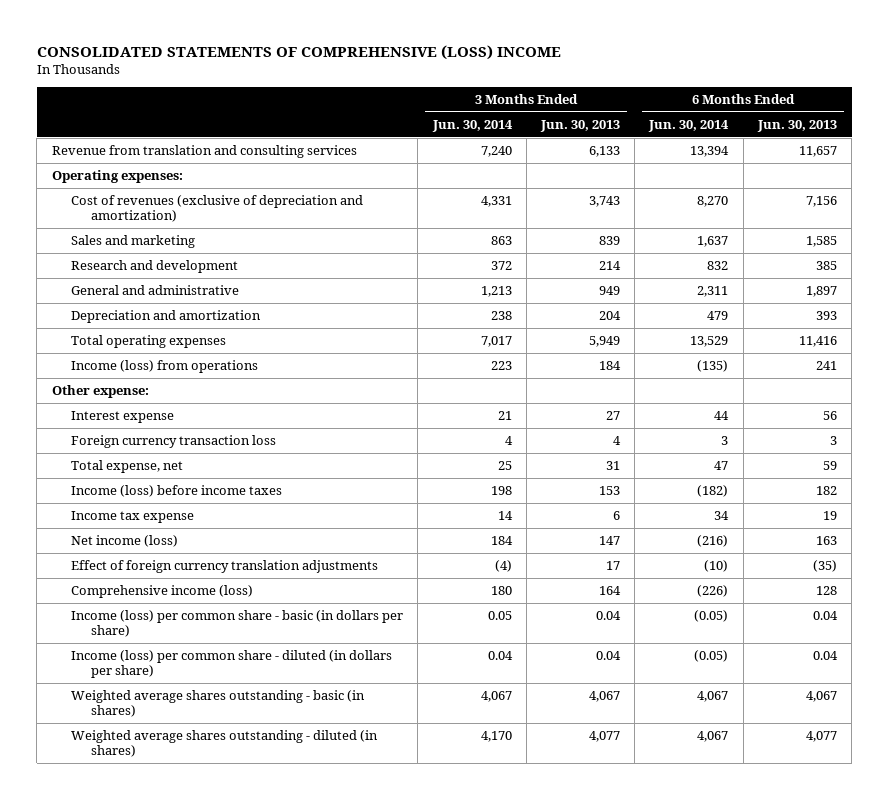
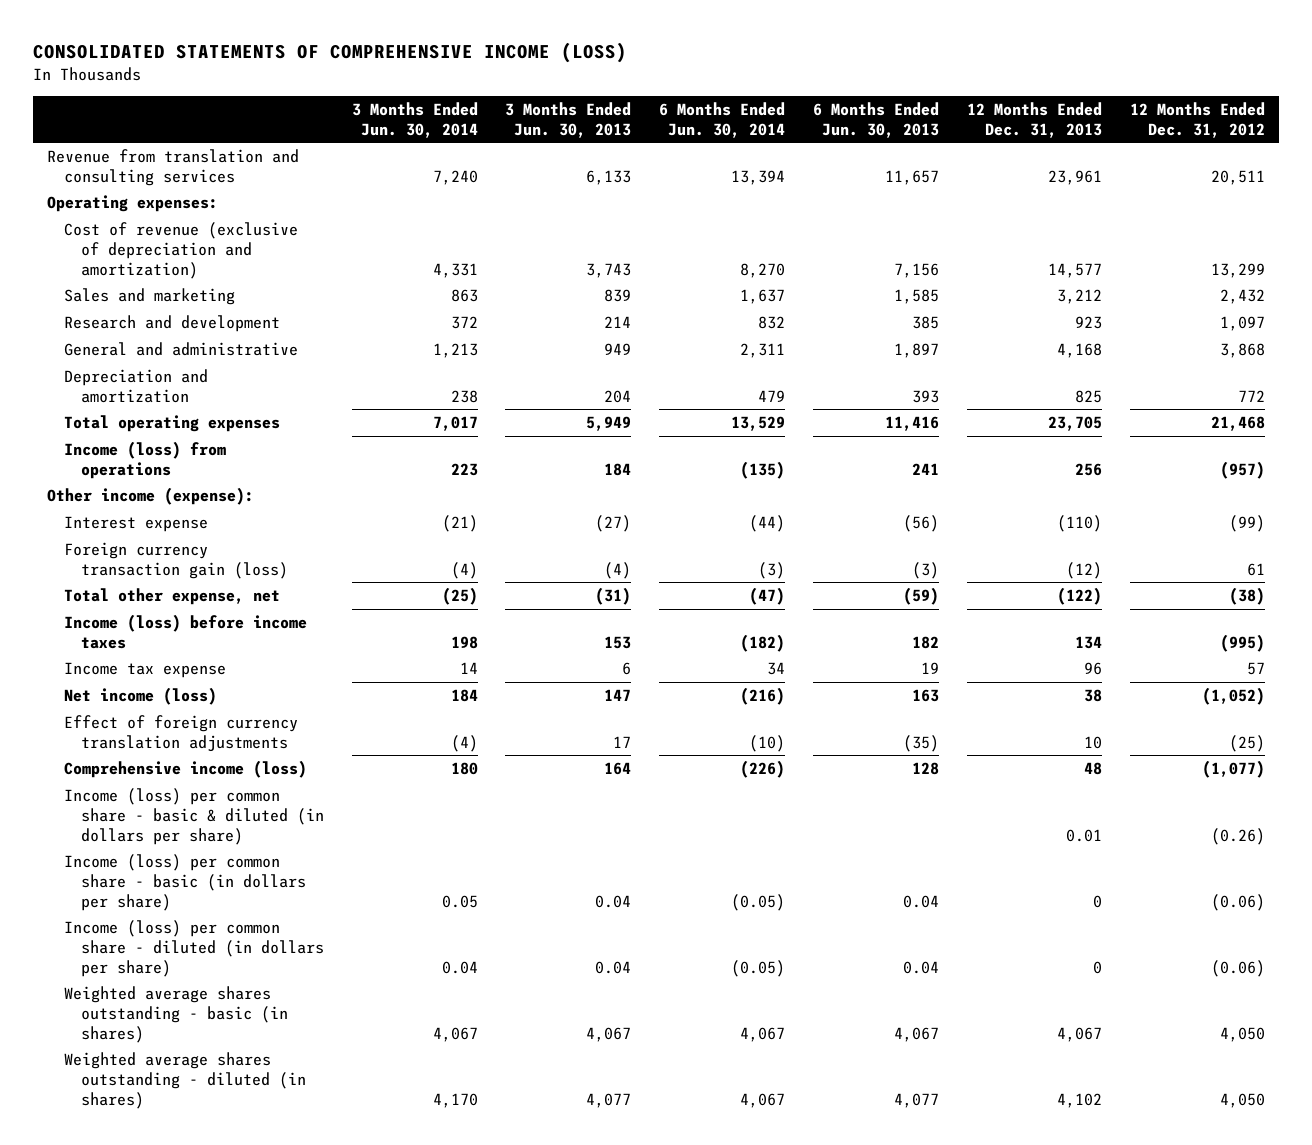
[36,44,561,60] CONSOLIDATED STATEMENTS OF COMPREHENSIVE (LOSS) INCOME -> [33,42,628,64] CONSOLIDATED STATEMENTS OF COMPREHENSIVE INCOME (LOSS)
none -> [966,101,1102,138] 12 Months Ended Dec. 31, 2013
none -> [1129,101,1265,138] 12 Months Ended Dec. 31, 2012
[71,195,364,223] Cost of revenues (exclusive of depreciation and amortization) -> [63,221,298,279] Cost of revenue (exclusive of depreciation and amortization)
[51,385,149,399] Other expense: -> [47,486,255,505] Other income (expense):
[497,411,512,421] 21 -> [441,514,478,532] (21)
[605,411,620,421] 27 -> [595,514,632,532] (27)
[714,411,730,421] 44 -> [749,514,786,532] (44)
[822,411,837,421] 56 -> [903,514,940,532] (56)
[71,435,277,449] Foreign currency transaction loss -> [63,541,288,579] Foreign currency transaction gain (loss)
[504,436,513,446] 4 -> [450,561,478,579] (4)
[612,436,621,446] 4 -> [604,561,632,579] (4)
[721,436,729,446] 3 -> [758,561,786,579] (3)
[829,436,837,446] 3 -> [912,561,940,579] (3)
[71,460,184,474] Total expense, net -> [63,587,280,605] Total other expense, net
[497,461,512,471] 25 -> [441,586,478,605] (25)
[605,461,620,471] 31 -> [595,586,632,605] (31)
[714,461,729,471] 47 -> [749,586,786,605] (47)
[822,461,837,471] 59 -> [903,586,940,605] (59)
none -> [63,787,324,845] Income (loss) per common share - basic & diluted (in dollars per share)

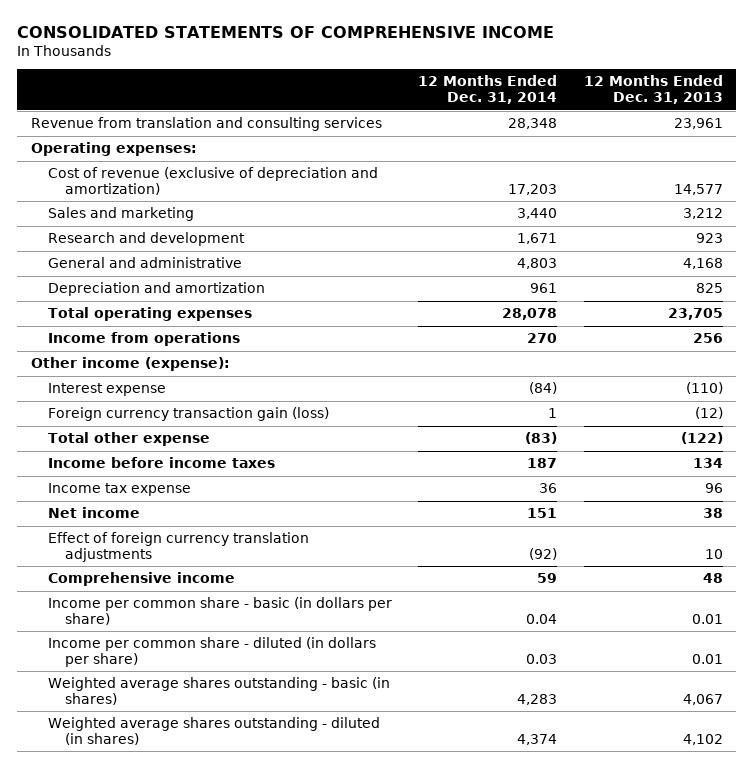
[33,42,628,64] CONSOLIDATED STATEMENTS OF COMPREHENSIVE INCOME (LOSS) -> [17,25,555,38] CONSOLIDATED STATEMENTS OF COMPREHENSIVE INCOME
[351,101,478,138] 3 Months Ended Jun. 30, 2014 -> none
[505,101,632,138] 3 Months Ended Jun. 30, 2013 -> none
[659,101,786,138] 6 Months Ended Jun. 30, 2014 -> none
[813,101,940,138] 6 Months Ended Jun. 30, 2013 -> none
[1129,101,1265,138] 12 Months Ended Dec. 31, 2012 -> none
none -> [418,75,558,105] 12 Months Ended Dec. 31, 2014
[63,440,226,479] Income (loss) from operations -> [47,332,240,347] Income from operations
[63,587,280,605] Total other expense, net -> [47,432,210,447] Total other expense
[63,613,307,649] Income (loss) before income taxes -> [47,457,275,469] Income before income taxes
[63,686,217,705] Net income (loss) -> [47,507,140,519] Net income
[63,787,324,845] Income (loss) per common share - basic & diluted (in dollars per share) -> none
[63,759,307,778] Comprehensive income (loss) -> [47,572,235,587] Comprehensive income
[63,853,306,911] Income (loss) per common share - basic (in dollars per share) -> [47,597,392,625] Income per common share - basic (in dollars per share)
[1092,894,1102,908] 0 -> [691,613,723,624] 0.01
[63,919,324,977] Income (loss) per common share - diluted (in dollars per share) -> [47,637,376,667] Income per common share - diluted (in dollars per share)
[1092,960,1102,974] 0 -> [691,653,723,664] 0.01

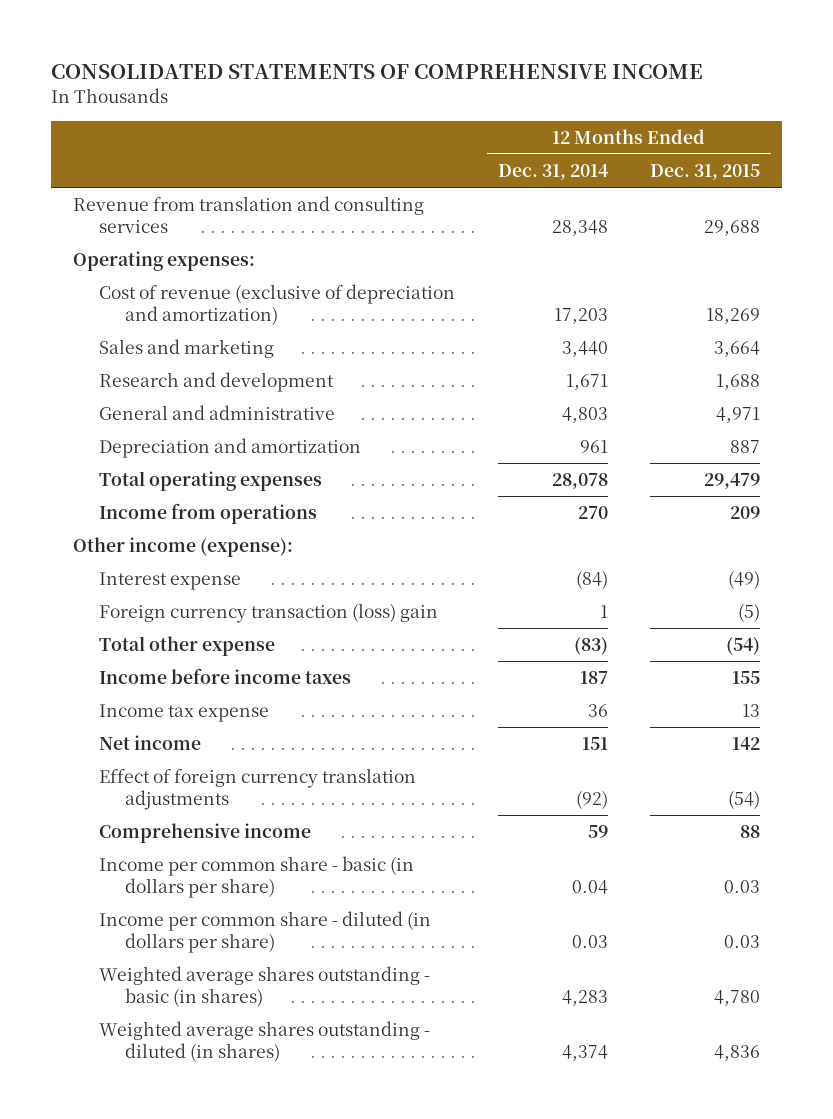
[583,75,723,105] 12 Months Ended Dec. 31, 2013 -> none
none -> [650,163,761,180] Dec. 31, 2015
[47,407,329,422] Foreign currency transaction gain (loss) -> [98,603,438,624] Foreign currency transaction (loss) gain

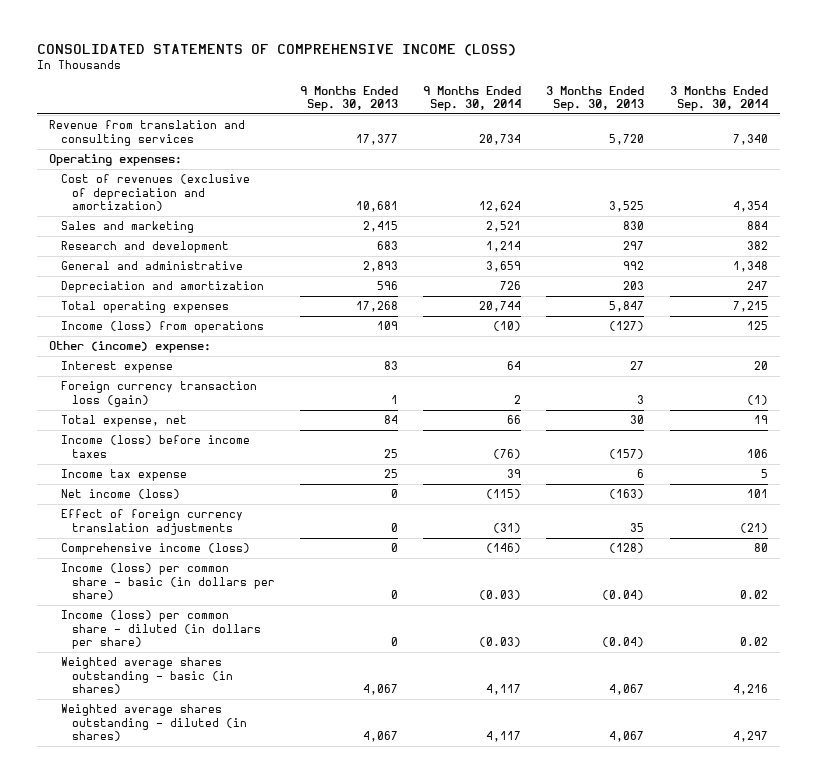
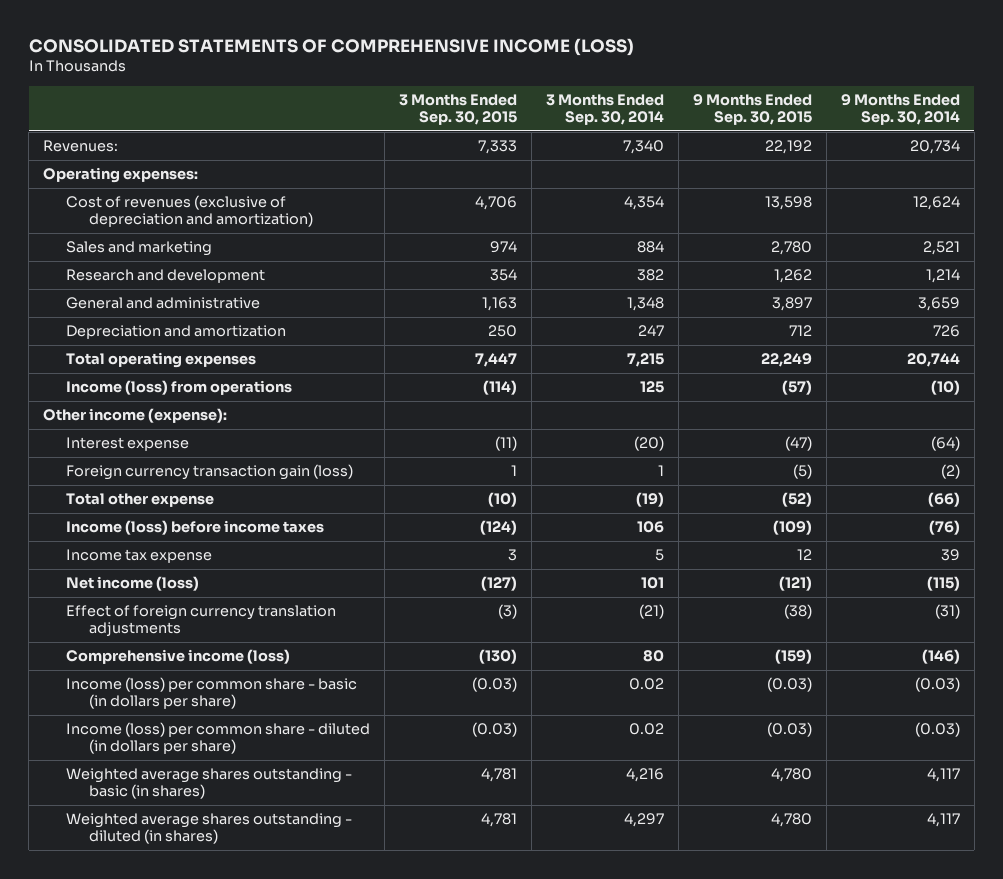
[299,85,398,111] 9 Months Ended Sep. 30, 2013 -> none
[546,85,645,111] 3 Months Ended Sep. 30, 2013 -> none
none -> [398,94,517,126] 3 Months Ended Sep. 30, 2015
none -> [692,94,812,126] 9 Months Ended Sep. 30, 2015
[49,120,246,146] Revenue from translation and consulting services -> [43,140,119,153] Revenues:
[49,341,212,354] Other (income) expense: -> [43,408,228,424] Other income (expense):
[507,361,522,371] 64 -> [930,436,960,452] (64)
[753,361,768,371] 20 -> [633,436,664,452] (20)
[60,381,257,407] Foreign currency transaction loss (gain) -> [66,464,354,481] Foreign currency transaction gain (loss)
[514,394,522,404] 2 -> [940,464,960,480] (2)
[746,394,768,405] (1) -> [657,465,664,477] 1
[60,415,187,428] Total expense, net -> [66,493,215,508] Total other expense
[507,415,522,425] 66 -> [927,492,960,508] (66)
[753,415,768,425] 19 -> [635,492,664,508] (19)

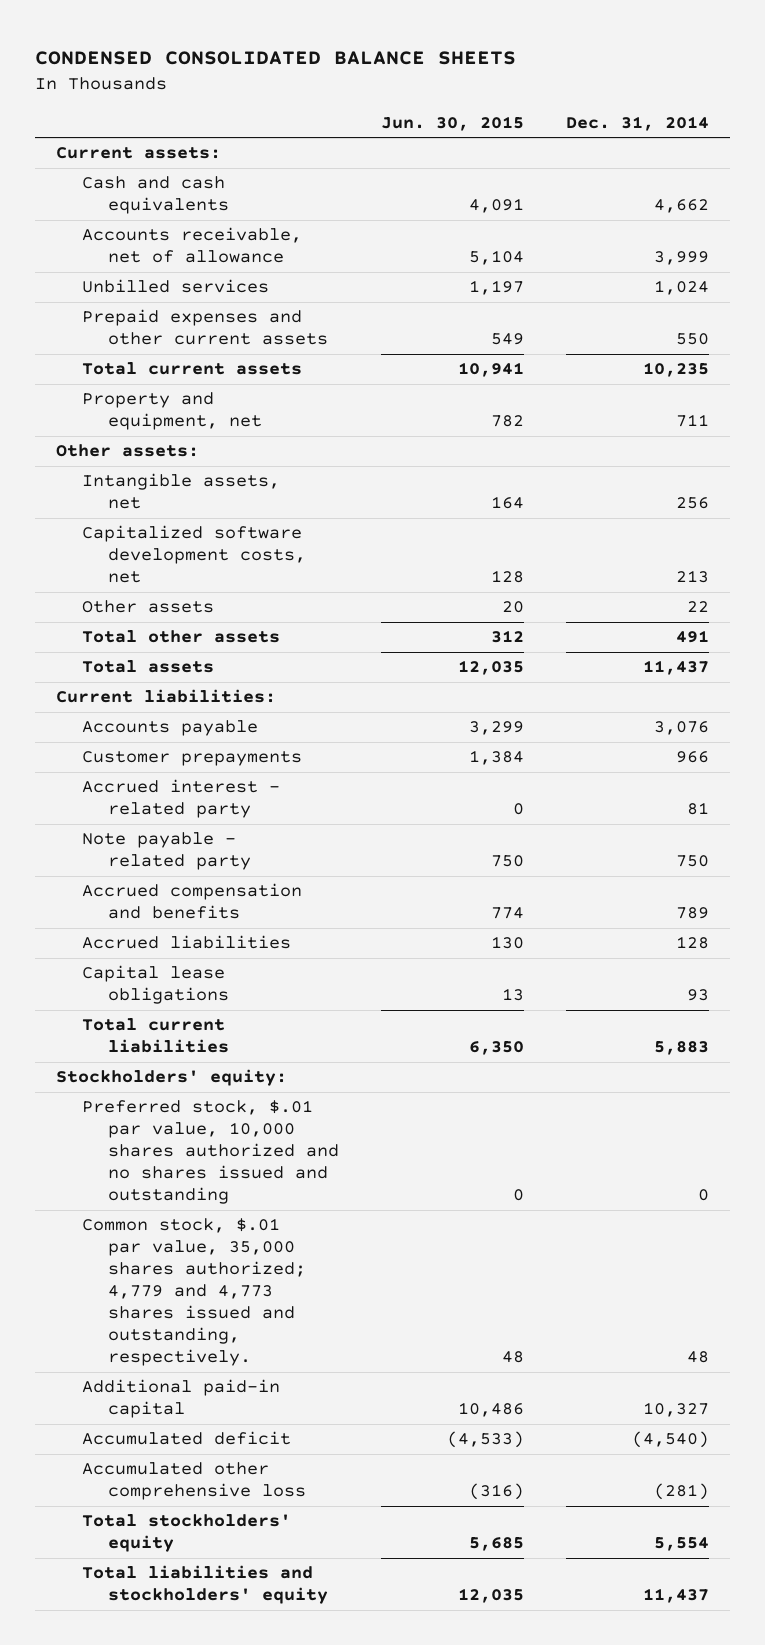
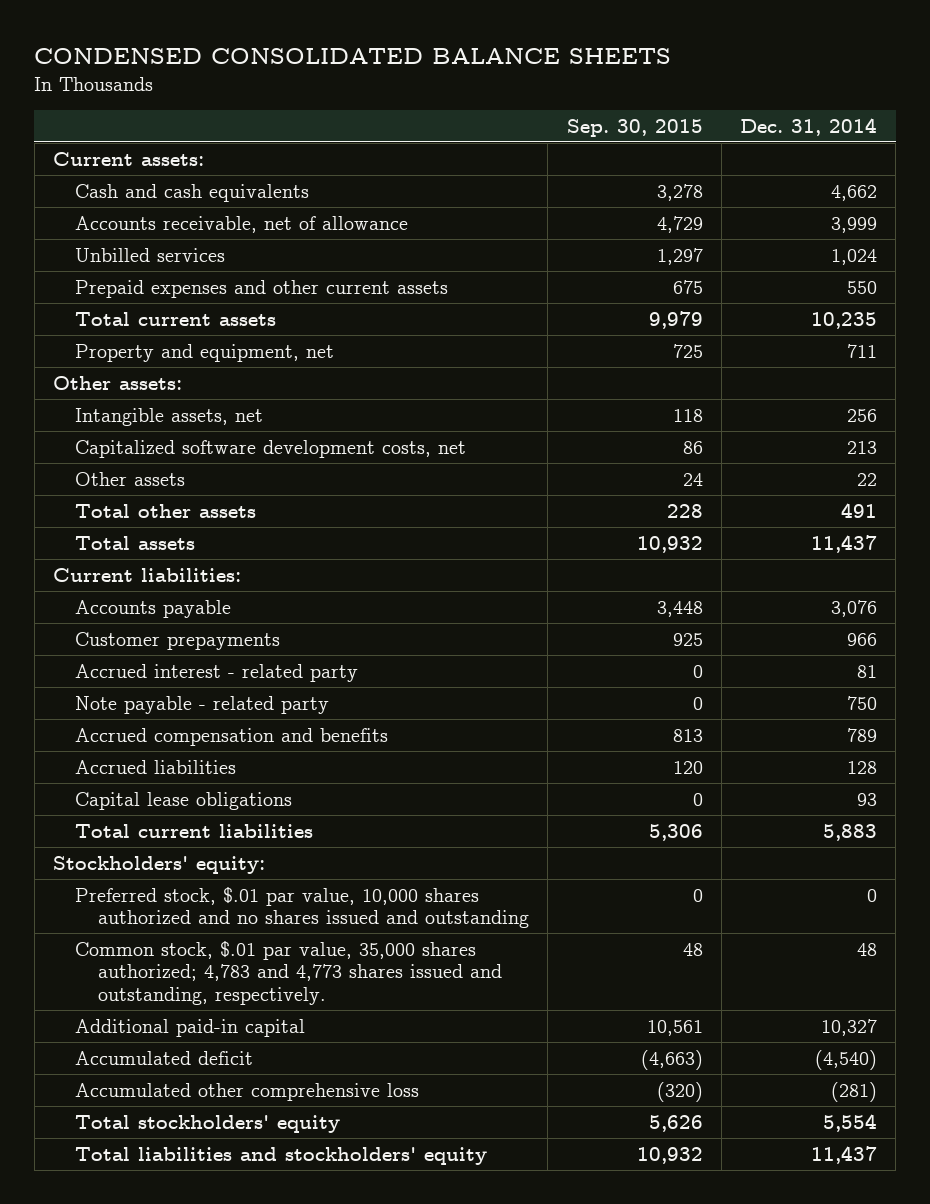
[380,115,524,131] Jun. 30, 2015 -> none
none -> [566,118,703,137] Sep. 30, 2015
[81,1218,306,1367] Common stock, $.01 par value, 35,000 shares authorized; 4,779 and 4,773 shares issued and outstanding, respectively. -> [75,940,502,1005] Common stock, $.01 par value, 35,000 shares authorized; 4,783 and 4,773 shares issued and outstanding, respectively.

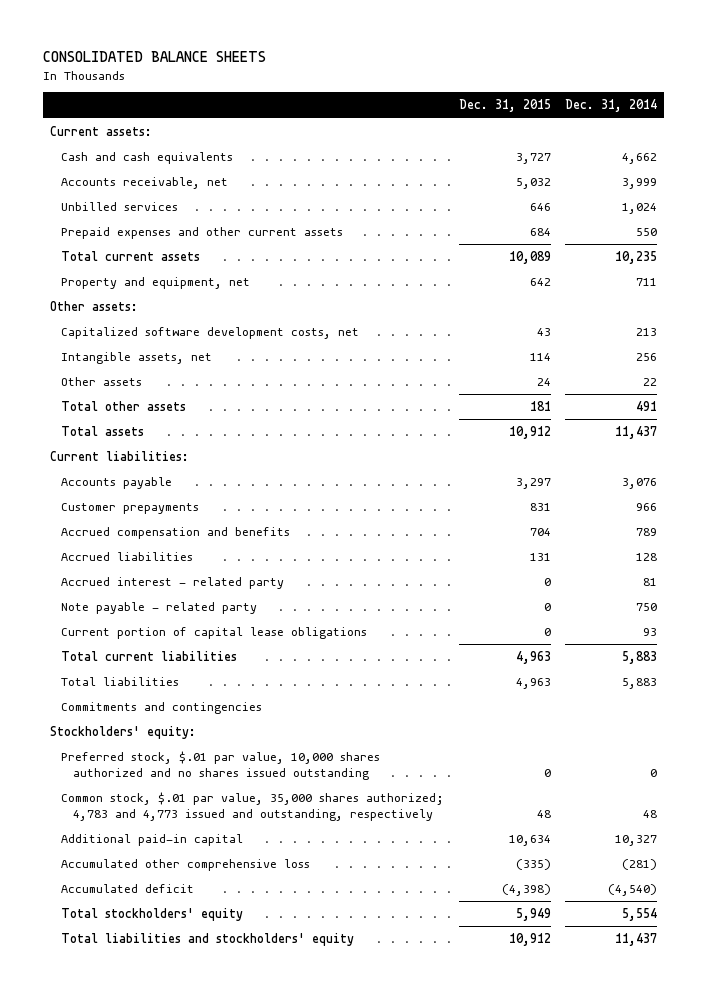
[34,48,672,65] CONDENSED CONSOLIDATED BALANCE SHEETS -> [42,51,266,63] CONSOLIDATED BALANCE SHEETS
[566,118,703,137] Sep. 30, 2015 -> none
none -> [458,99,551,113] Dec. 31, 2015
[75,215,409,233] Accounts receivable, net of allowance -> [61,177,229,190] Accounts receivable, net
[75,407,264,426] Intangible assets, net -> [61,352,213,365] Intangible assets, net
[75,663,359,682] Accrued interest - related party -> [61,577,285,590] Accrued interest - related party
[75,695,330,714] Note payable - related party -> [61,602,258,615] Note payable - related party
[75,791,293,810] Capital lease obligations -> [61,627,368,640] Current portion of capital lease obligations
none -> [61,677,180,687] Total liabilities
none -> [61,702,263,715] Commitments and contingencies
[75,886,529,929] Preferred stock, $.01 par value, 10,000 shares authorized and no shares issued and outstanding -> [61,751,381,781] Preferred stock, $.01 par value, 10,000 shares authorized and no shares issued outstanding
[75,940,502,1005] Common stock, $.01 par value, 35,000 shares authorized; 4,783 and 4,773 shares issued and outstanding, respectively. -> [61,792,445,822] Common stock, $.01 par value, 35,000 shares authorized; 4,783 and 4,773 issued and outstanding, respectively
[75,1050,254,1065] Accumulated deficit -> [61,884,195,894] Accumulated deficit

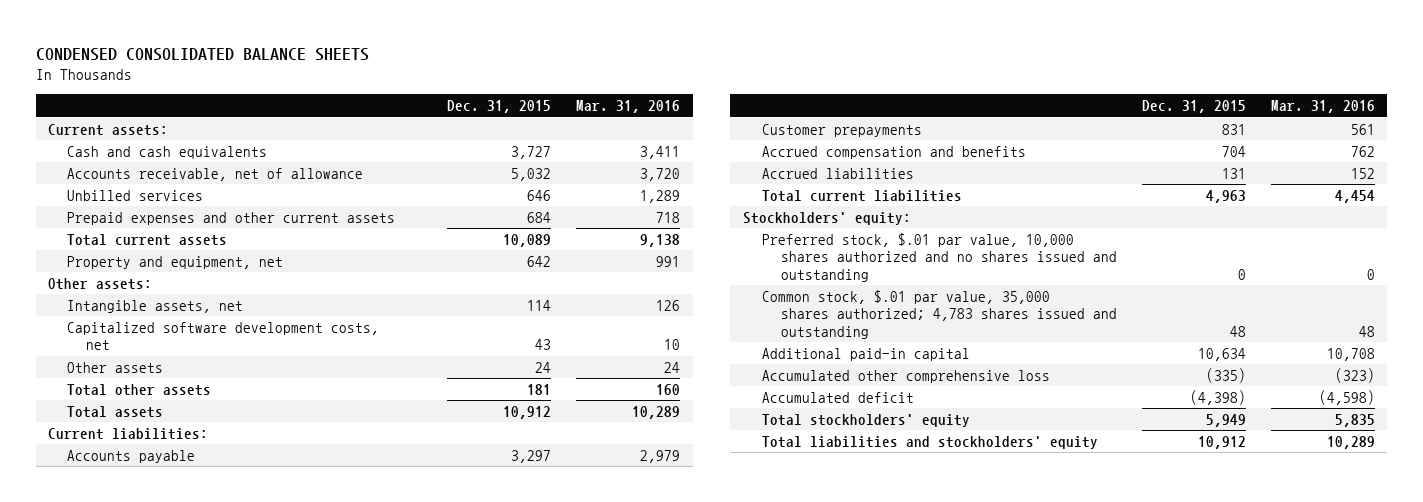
[42,51,266,63] CONSOLIDATED BALANCE SHEETS -> [35,48,369,62] CONDENSED CONSOLIDATED BALANCE SHEETS
[564,99,657,113] Dec. 31, 2014 -> none
none -> [576,100,681,114] Mar. 31, 2016
[61,177,229,190] Accounts receivable, net -> [67,167,364,181] Accounts receivable, net of allowance
[61,327,360,340] Capitalized software development costs, net -> [67,321,380,351] Capitalized software development costs, net
[61,577,285,590] Accrued interest - related party -> none
[61,602,258,615] Note payable - related party -> none
[61,627,368,640] Current portion of capital lease obligations -> none
[61,677,180,687] Total liabilities -> none
[61,702,263,715] Commitments and contingencies -> none
[61,751,381,781] Preferred stock, $.01 par value, 10,000 shares authorized and no shares issued outstanding -> [761,232,1117,282] Preferred stock, $.01 par value, 10,000 shares authorized and no shares issued and outstanding
[61,792,445,822] Common stock, $.01 par value, 35,000 shares authorized; 4,783 and 4,773 issued and outstanding, respectively -> [761,289,1117,339] Common stock, $.01 par value, 35,000 shares authorized; 4,783 shares issued and outstanding

